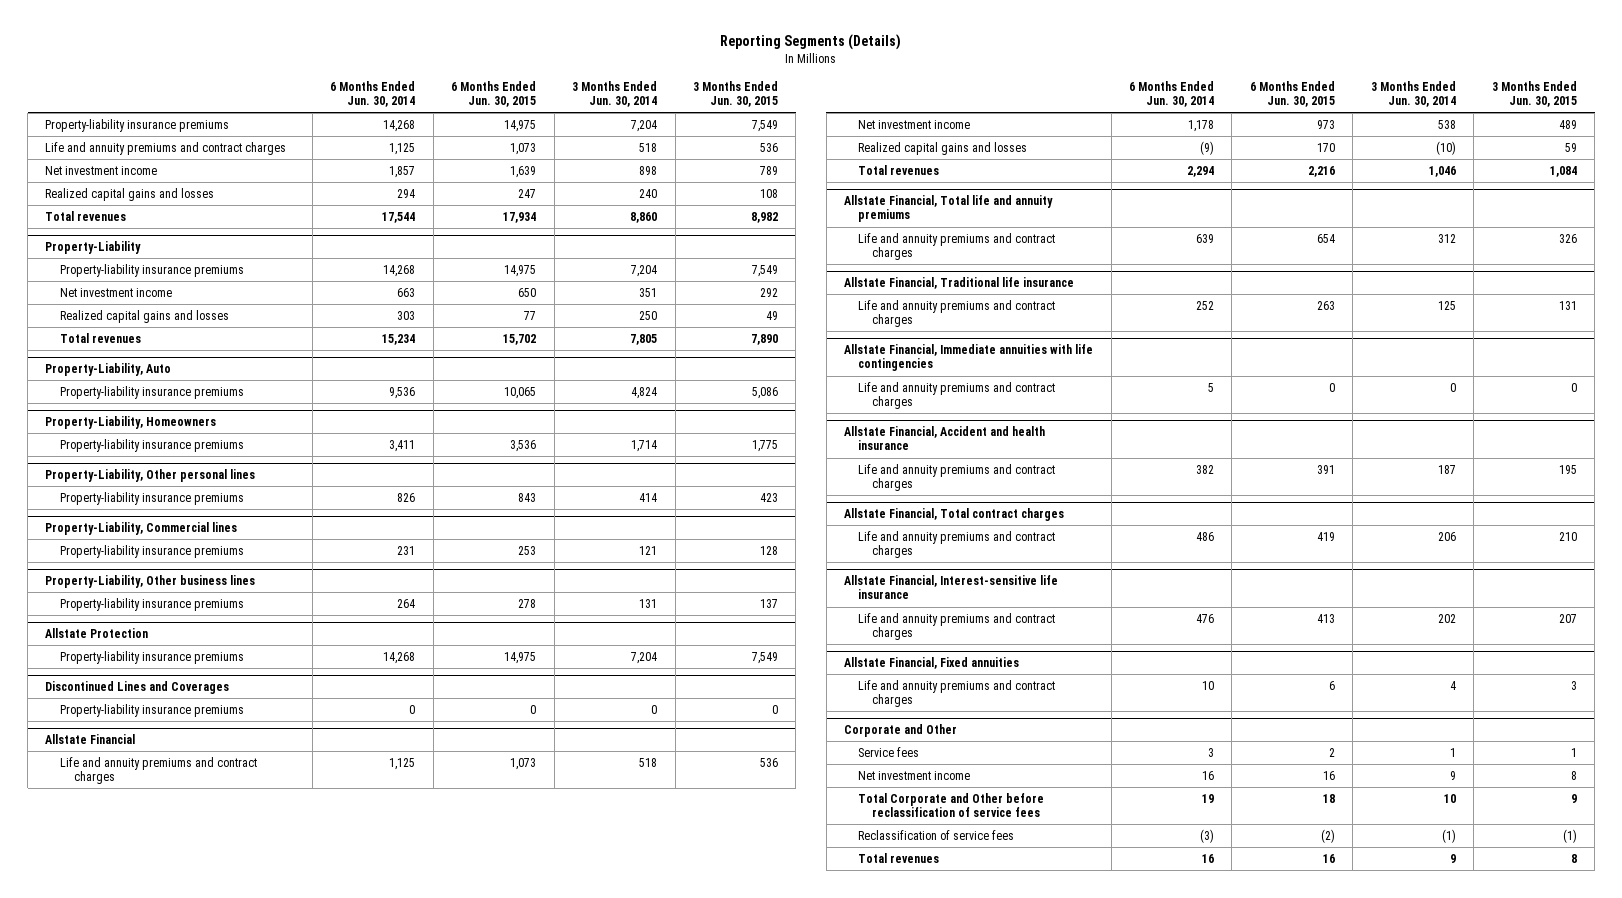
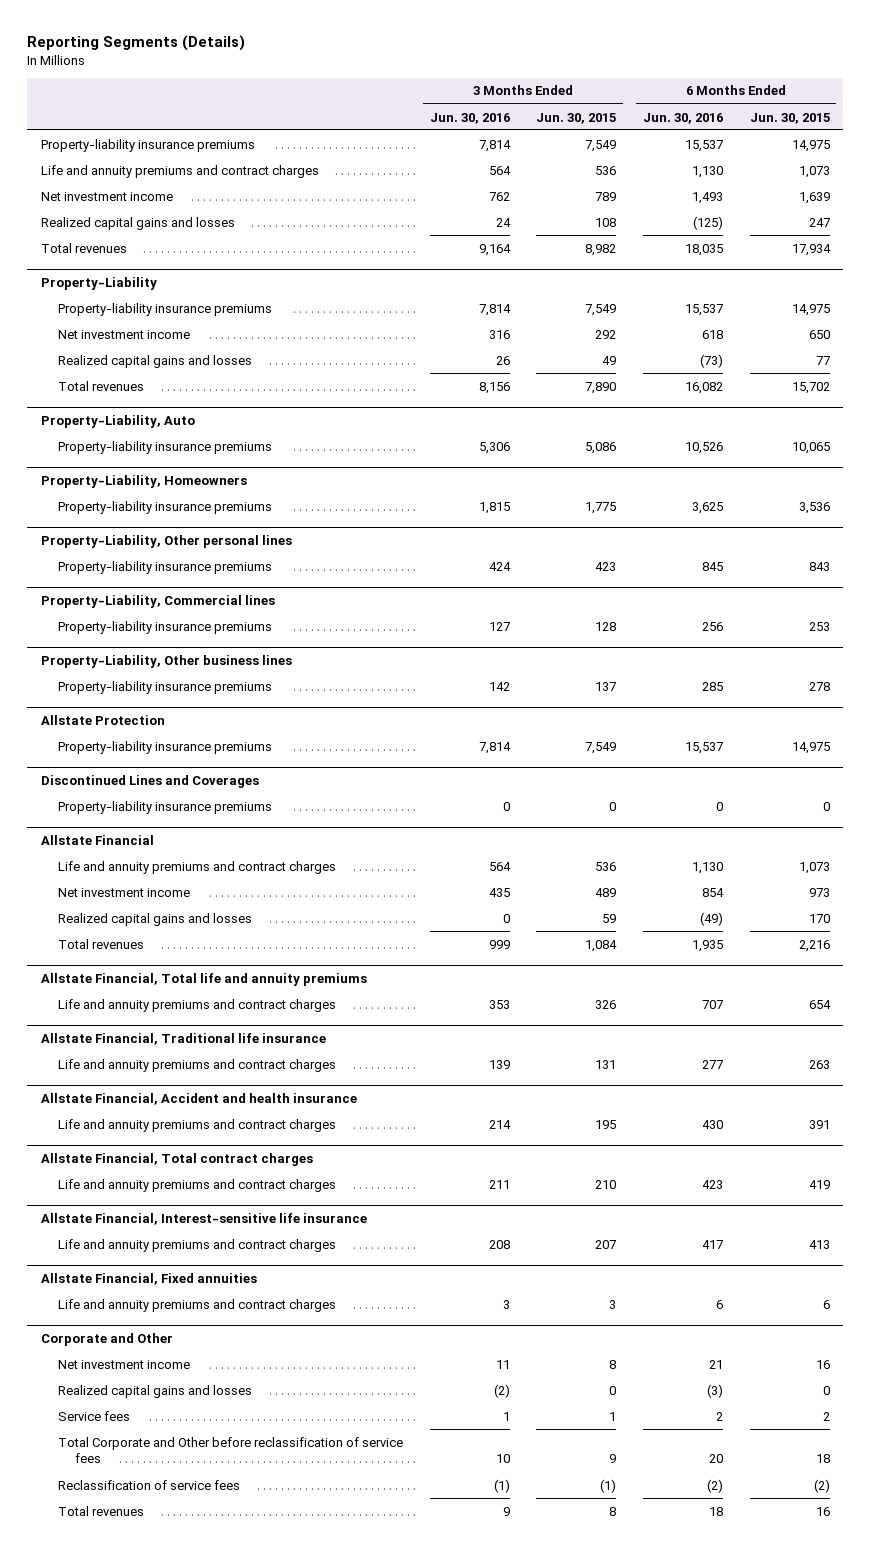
[330,80,416,108] 6 Months Ended Jun. 30, 2014 -> none
[572,80,658,108] 3 Months Ended Jun. 30, 2014 -> none
none -> [429,112,510,124] Jun. 30, 2016
none -> [642,112,723,124] Jun. 30, 2016
[844,343,1094,372] Allstate Financial, Immediate annuities with life contingencies -> none
[858,381,1056,410] Life and annuity premiums and contract charges -> none
none -> [57,1384,252,1398] Realized capital gains and losses
[858,746,920,757] Service fees -> [57,1410,130,1421] Service fees

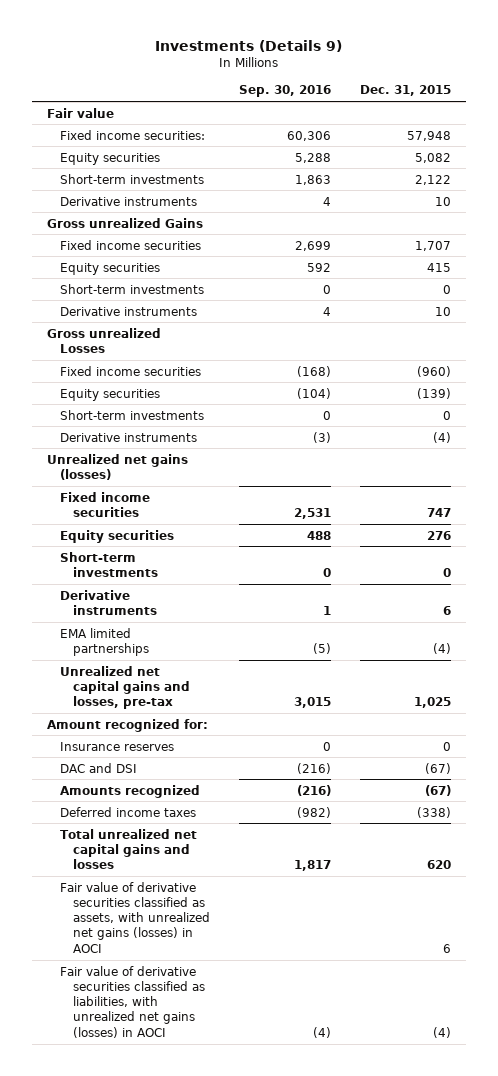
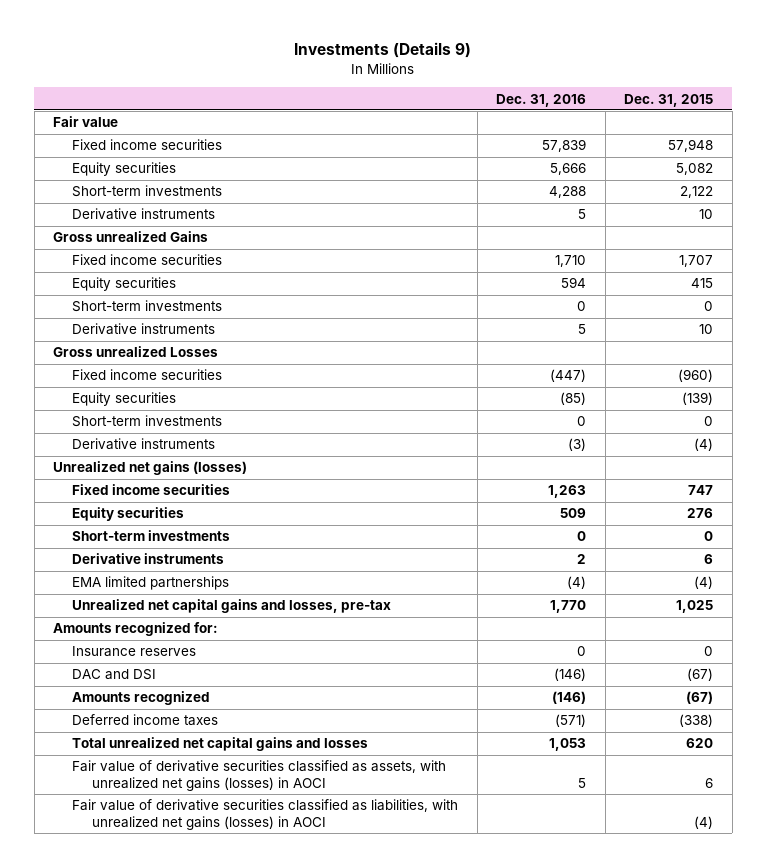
[238,85,331,98] Sep. 30, 2016 -> none
none -> [496,93,587,107] Dec. 31, 2016
[59,129,205,140] Fixed income securities: -> [72,139,223,151] Fixed income securities
[46,718,208,732] Amount recognized for: -> [53,622,219,637] Amounts recognized for:

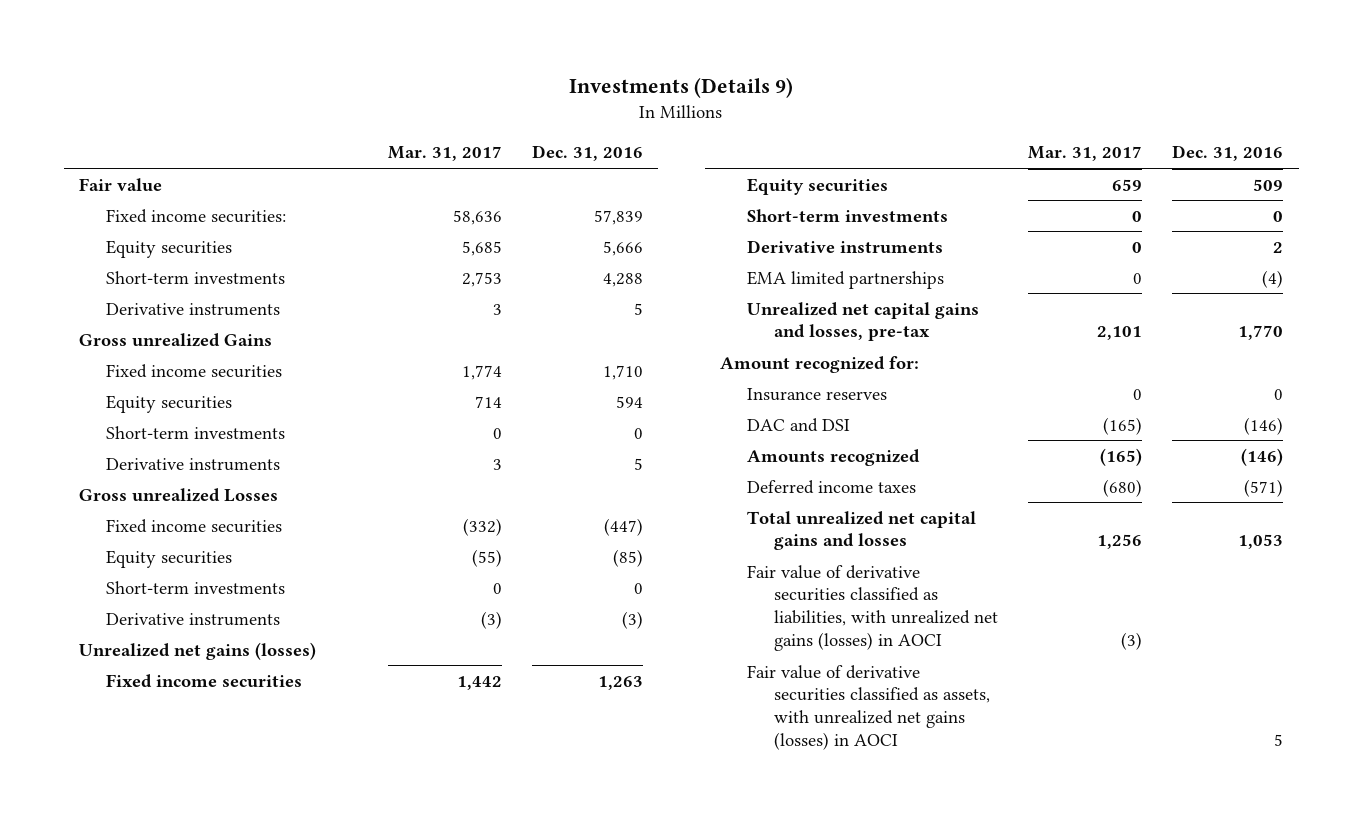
[624,93,714,107] Dec. 31, 2015 -> none
none -> [387,146,502,162] Mar. 31, 2017
[72,139,223,151] Fixed income securities -> [106,208,287,223] Fixed income securities:
[53,622,219,637] Amounts recognized for: -> [719,355,919,373] Amount recognized for:
[72,760,447,791] Fair value of derivative securities classified as assets, with unrealized net gains (losses) in AOCI -> [746,664,991,750] Fair value of derivative securities classified as assets, with unrealized net gains (losses) in AOCI

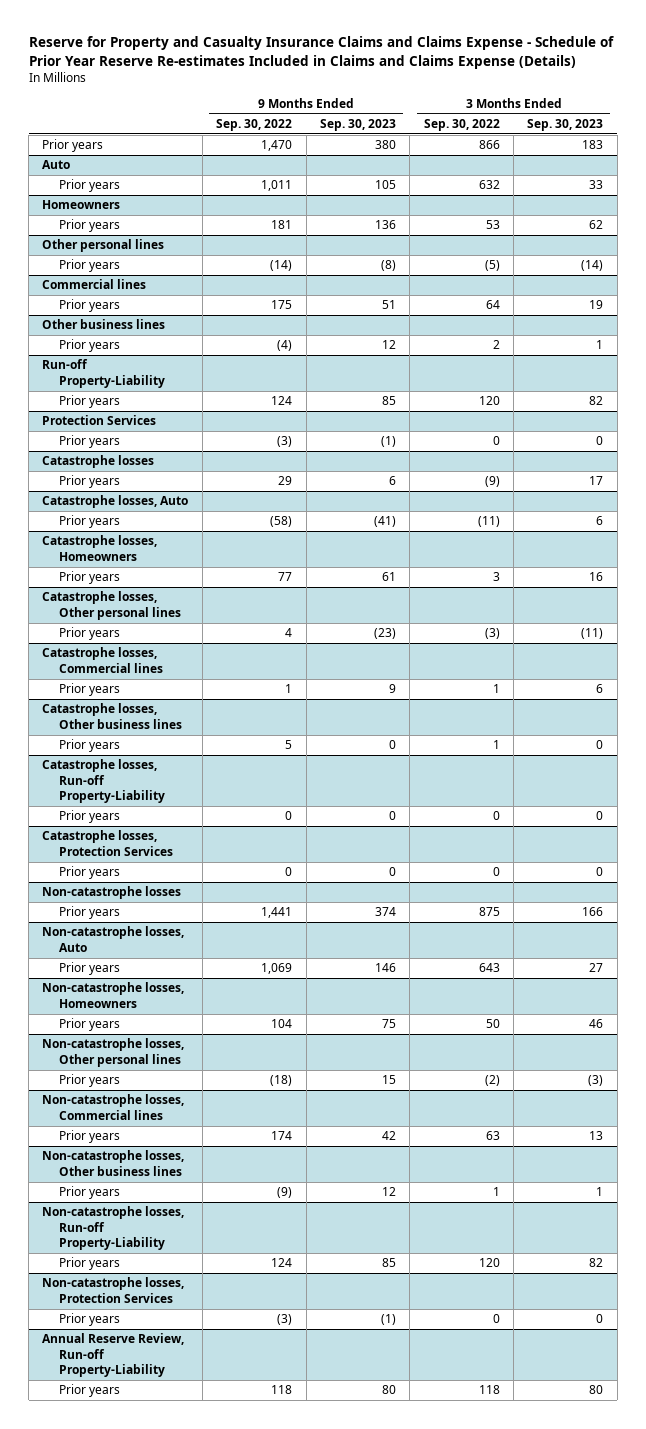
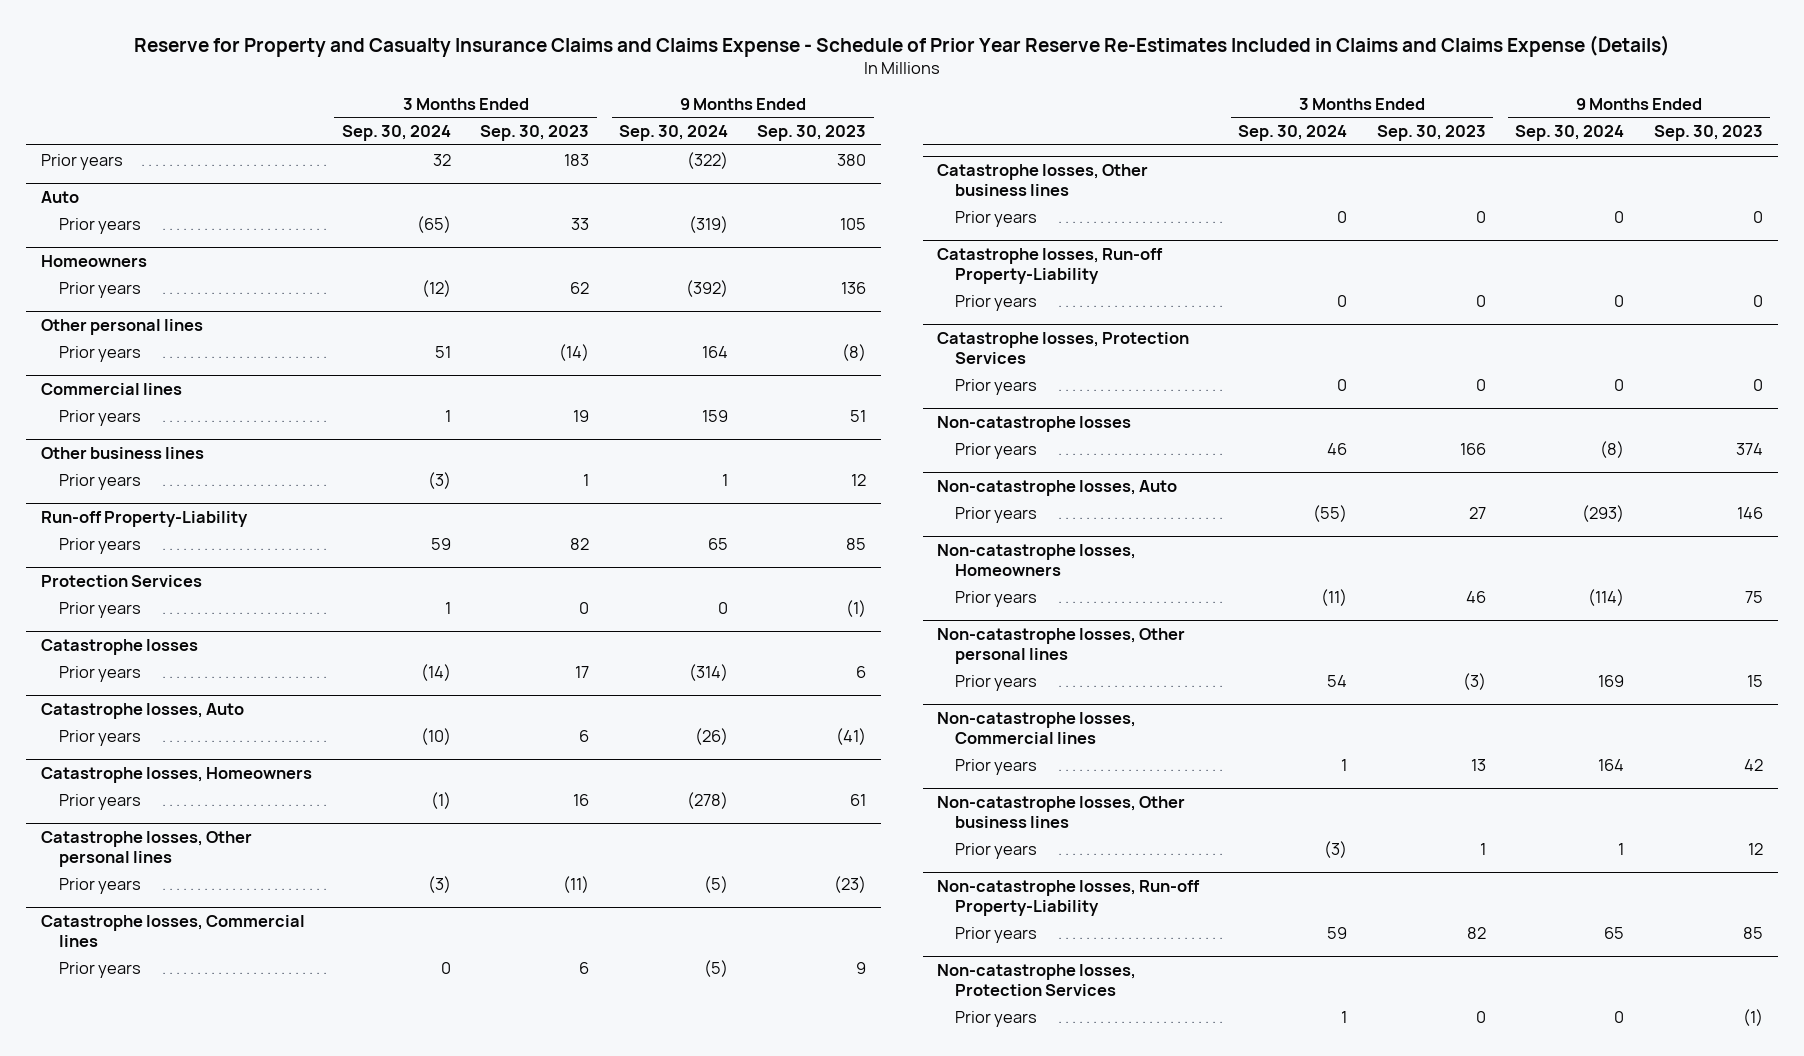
[28,36,614,69] Reserve for Property and Casualty Insurance Claims and Claims Expense - Schedule of Prior Year Reserve Re-estimates Included in Claims and Claims Expense (Details) -> [133,35,1670,58] Reserve for Property and Casualty Insurance Claims and Claims Expense - Schedule of Prior Year Reserve Re-Estimates Included in Claims and Claims Expense (Details)
[216,119,293,132] Sep. 30, 2022 -> none
[423,119,500,132] Sep. 30, 2022 -> none
none -> [341,125,451,142] Sep. 30, 2024
none -> [618,125,728,142] Sep. 30, 2024
[42,1333,185,1378] Annual Reserve Review, Run-off Property-Liability -> none
[58,1384,120,1398] Prior years -> none

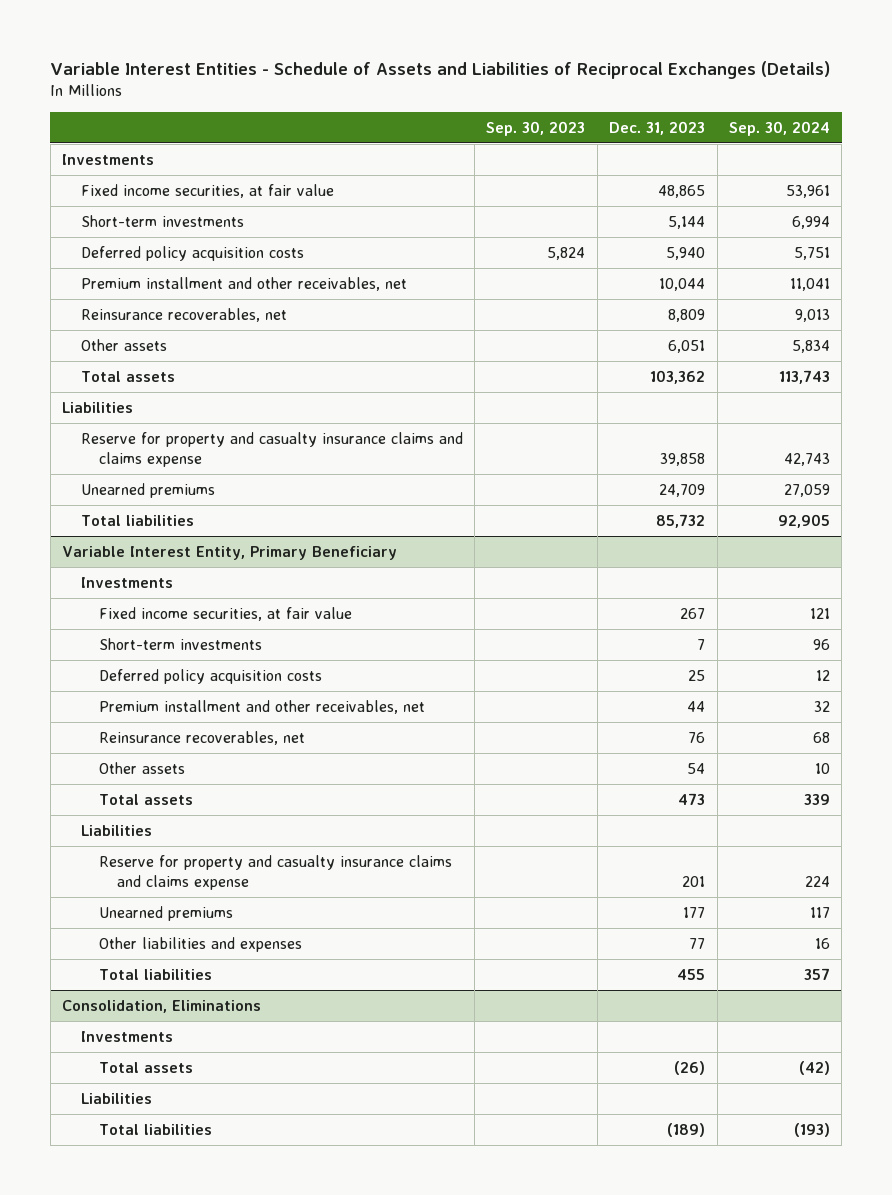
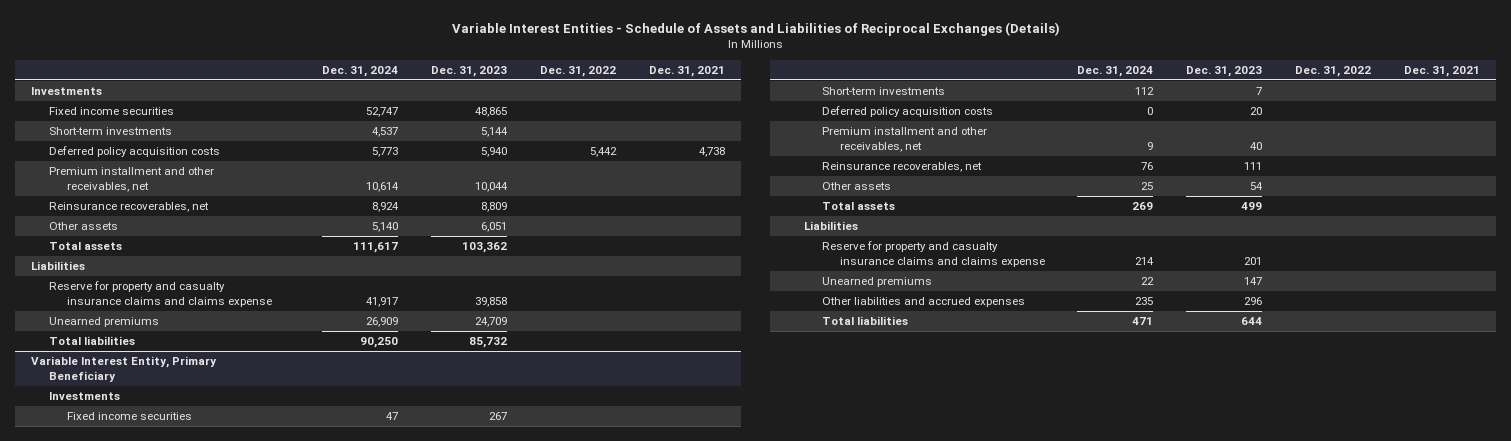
[486,120,586,136] Sep. 30, 2023 -> none
[728,120,830,136] Sep. 30, 2024 -> none
none -> [322,65,399,77] Dec. 31, 2024
none -> [539,65,616,77] Dec. 31, 2022
none -> [648,65,725,77] Dec. 31, 2021
[80,183,334,198] Fixed income securities, at fair value -> [49,107,175,116] Fixed income securities
[98,606,352,621] Fixed income securities, at fair value -> [66,412,192,421] Fixed income securities
[688,669,706,681] 25 -> [1250,107,1263,116] 20
[687,700,706,712] 44 -> [1250,141,1263,150] 40
[688,731,706,743] 76 -> [1244,162,1263,171] 111
[678,792,706,805] 473 -> [1241,202,1263,211] 499
[62,999,262,1013] Consolidation, Eliminations -> none
[80,1030,173,1042] Investments -> none
[98,1061,193,1073] Total assets -> none
[80,1092,152,1104] Liabilities -> none
[98,1123,212,1135] Total liabilities -> none
[683,906,706,918] 177 -> [1244,277,1263,286] 147
[98,936,302,952] Other liabilities and expenses -> [821,297,1025,308] Other liabilities and accrued expenses
[689,937,706,949] 77 -> [1244,297,1263,306] 296
[677,968,706,980] 455 -> [1241,317,1263,326] 644

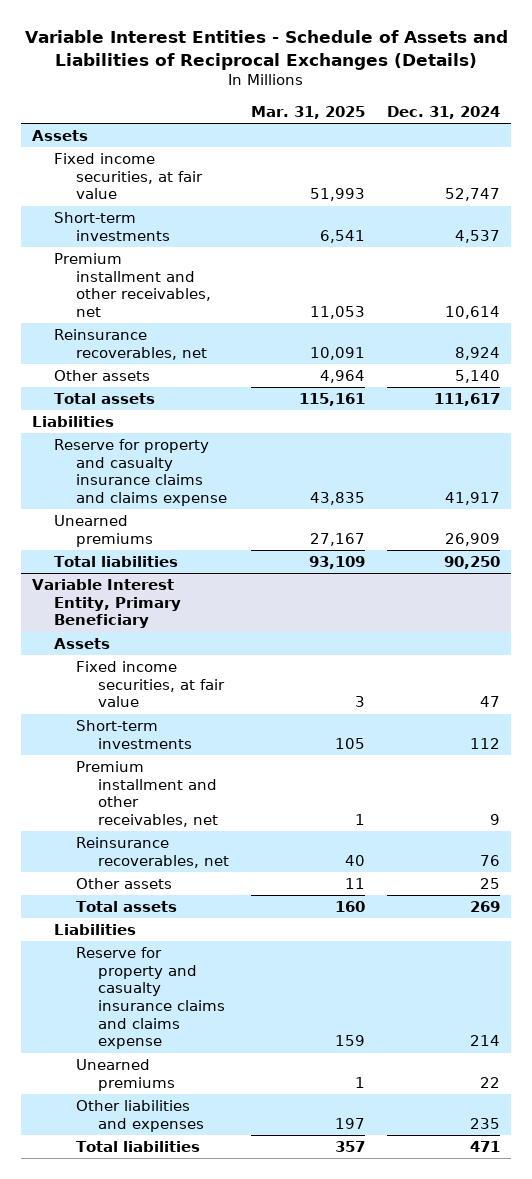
[431,65,508,77] Dec. 31, 2023 -> none
[539,65,616,77] Dec. 31, 2022 -> none
[648,65,725,77] Dec. 31, 2021 -> none
none -> [251,105,366,119] Mar. 31, 2025
[31,87,103,96] Investments -> none
none -> [32,129,89,141] Assets
[49,107,175,116] Fixed income securities -> [54,152,204,200] Fixed income securities, at fair value
[49,146,221,158] Deferred policy acquisition costs -> none
[49,392,121,401] Investments -> none
none -> [54,637,111,649] Assets
[66,412,192,421] Fixed income securities -> [76,660,226,708] Fixed income securities, at fair value
[821,106,993,118] Deferred policy acquisition costs -> none
[821,297,1025,308] Other liabilities and accrued expenses -> [76,1099,205,1132] Other liabilities and expenses

